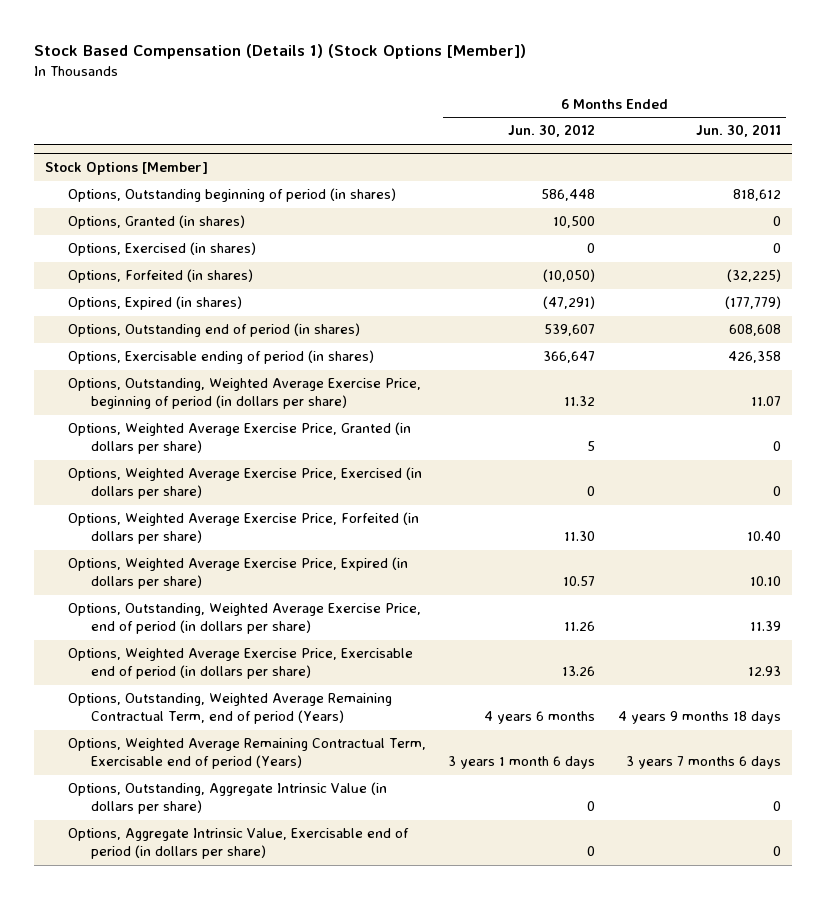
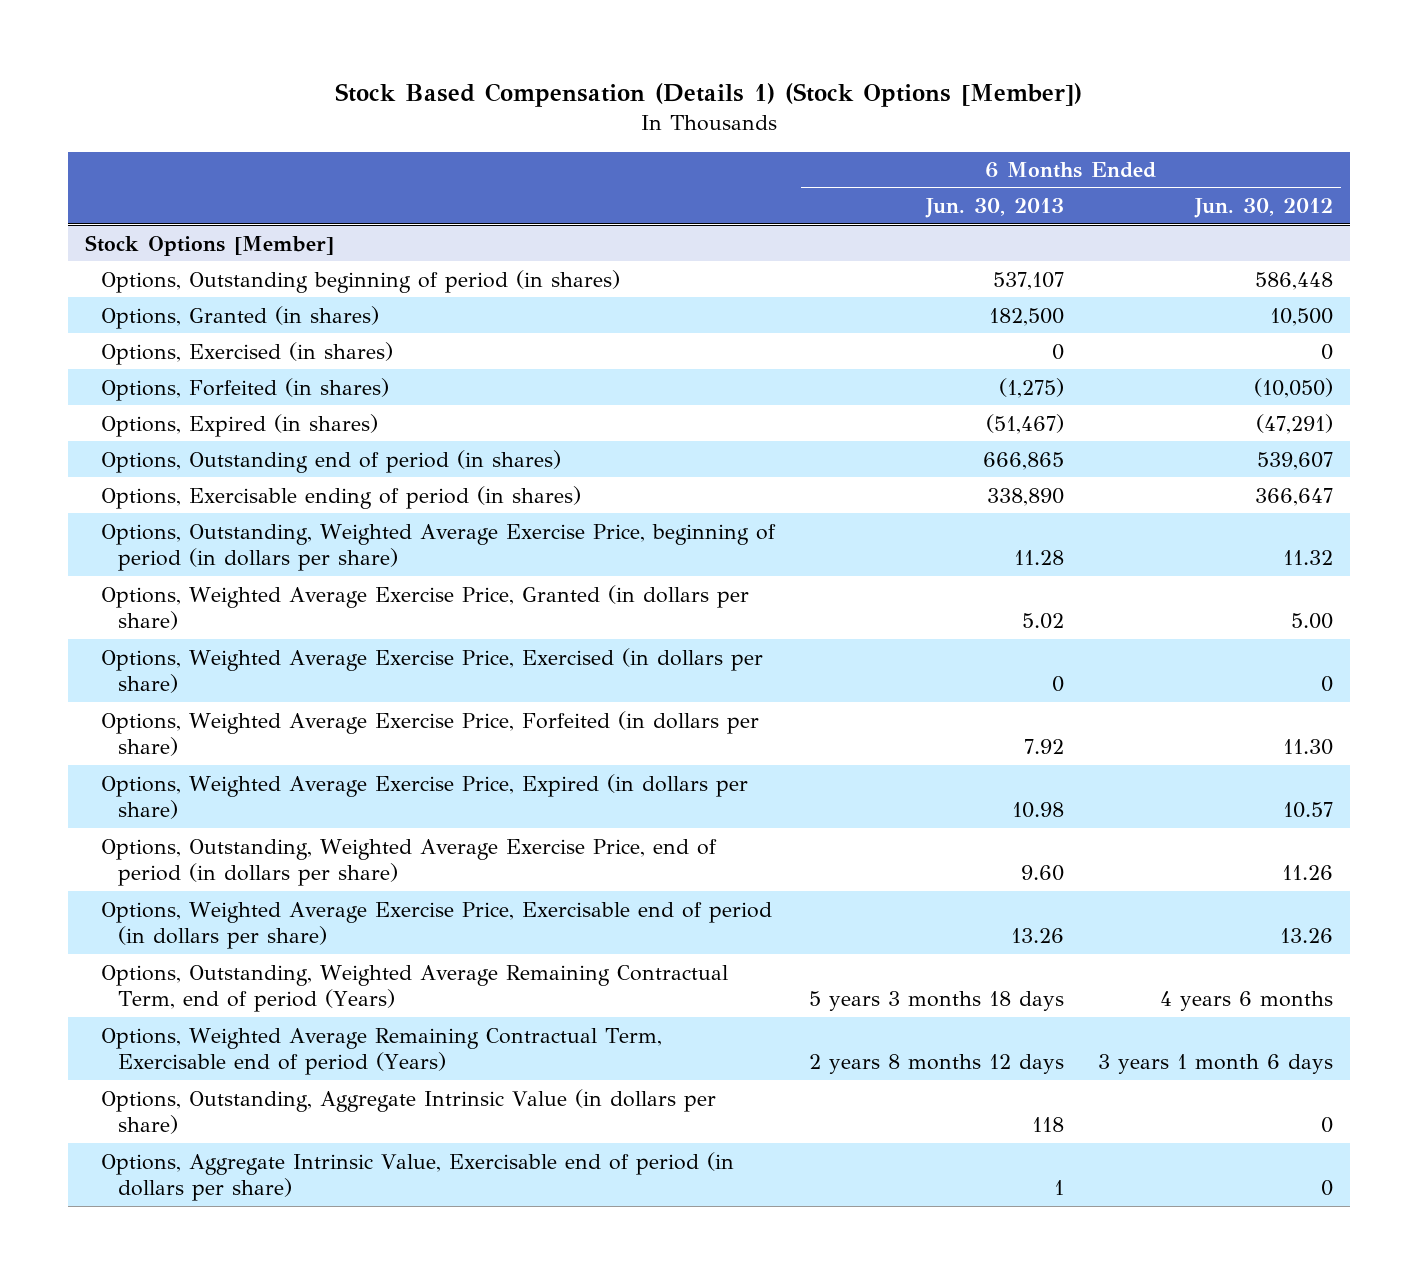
[695,124,781,138] Jun. 30, 2011 -> none
none -> [925,198,1065,219] Jun. 30, 2013
[587,441,596,452] 5 -> [1290,613,1333,630] 5.00

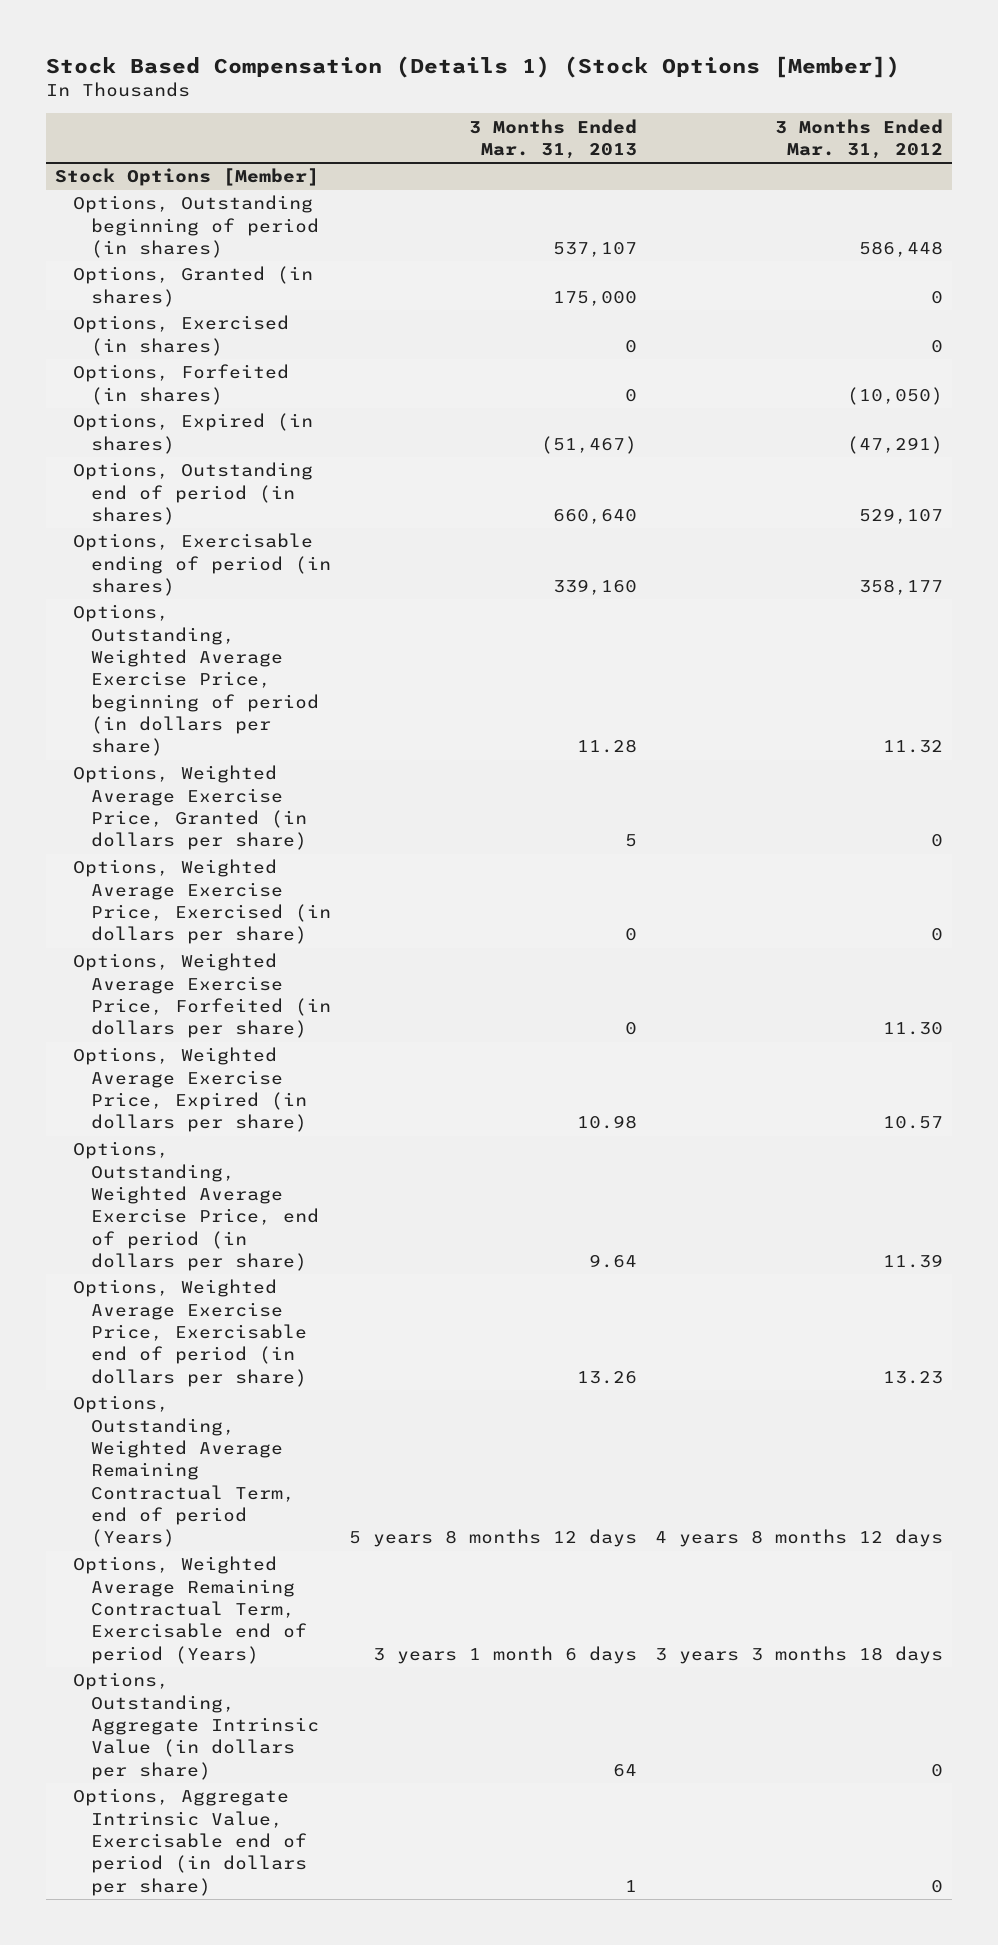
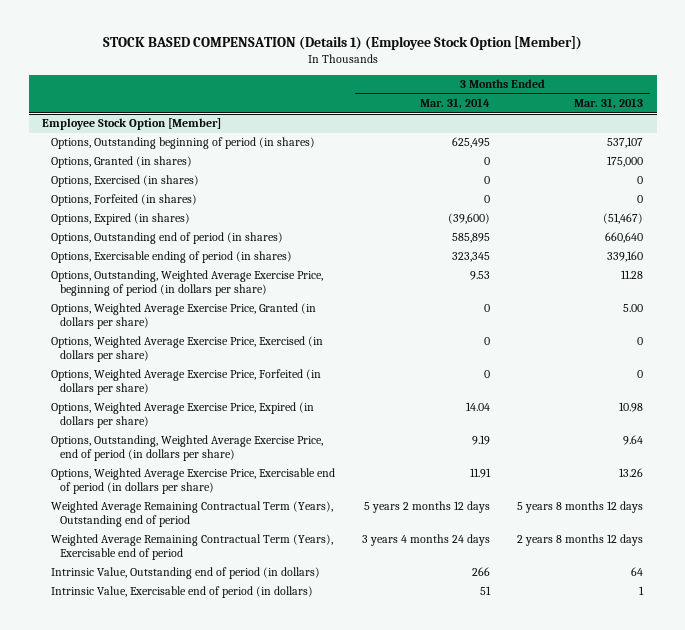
[45,55,900,78] Stock Based Compensation (Details 1) (Stock Options [Member]) -> [102,35,582,50] STOCK BASED COMPENSATION (Details 1) (Employee Stock Option [Member])
[774,118,943,159] 3 Months Ended Mar. 31, 2012 -> none
none -> [420,98,491,110] Mar. 31, 2014
[54,168,319,187] Stock Options [Member] -> [42,118,222,131] Employee Stock Option [Member]
[624,834,637,848] 5 -> [623,304,644,313] 5.00
[72,1395,295,1548] Options, Outstanding, Weighted Average Remaining Contractual Term, end of period (Years) -> [50,501,333,528] Weighted Average Remaining Contractual Term (Years), Outstanding end of period
[72,1556,307,1664] Options, Weighted Average Remaining Contractual Term, Exercisable end of period (Years) -> [50,534,333,561] Weighted Average Remaining Contractual Term (Years), Exercisable end of period
[372,1645,637,1664] 3 years 1 month 6 days -> [517,534,644,547] 2 years 8 months 12 days
[72,1672,319,1780] Options, Outstanding, Aggregate Intrinsic Value (in dollars per share) -> [50,567,320,580] Intrinsic Value, Outstanding end of period (in dollars)
[72,1788,307,1896] Options, Aggregate Intrinsic Value, Exercisable end of period (in dollars per share) -> [50,586,313,599] Intrinsic Value, Exercisable end of period (in dollars)

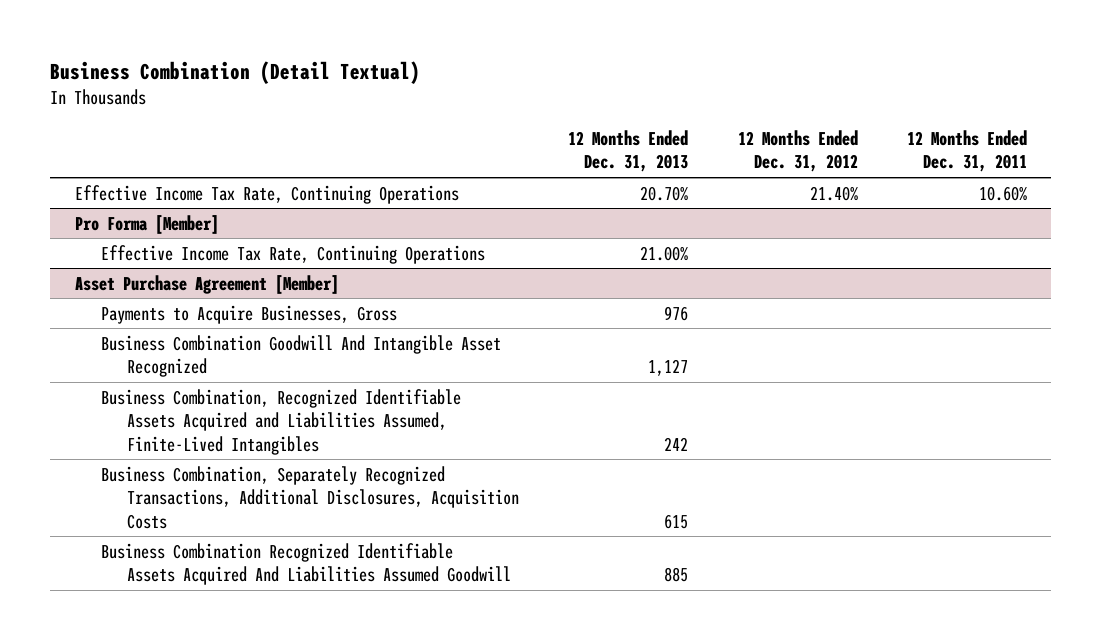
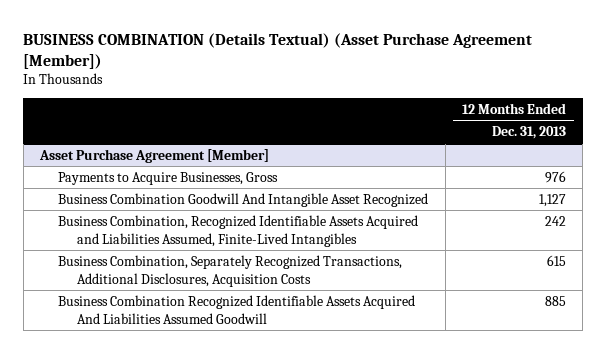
[50,61,421,85] Business Combination (Detail Textual) -> [23,32,533,69] BUSINESS COMBINATION (Details Textual) (Asset Purchase Agreement [Member])
[737,129,858,173] 12 Months Ended Dec. 31, 2012 -> none
[906,129,1027,173] 12 Months Ended Dec. 31, 2011 -> none
[74,184,459,204] Effective Income Tax Rate, Continuing Operations -> none
[74,214,219,234] Pro Forma [Member] -> none
[100,244,485,264] Effective Income Tax Rate, Continuing Operations -> none

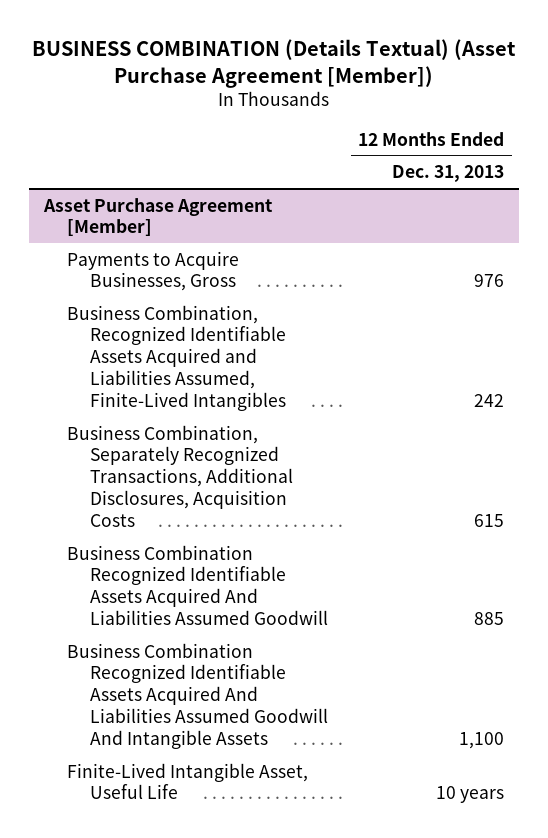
[58,192,429,207] Business Combination Goodwill And Intangible Asset Recognized -> none
none -> [66,642,328,749] Business Combination Recognized Identifiable Assets Acquired And Liabilities Assumed Goodwill And Intangible Assets
none -> [66,762,308,800] Finite-Lived Intangible Asset, Useful Life

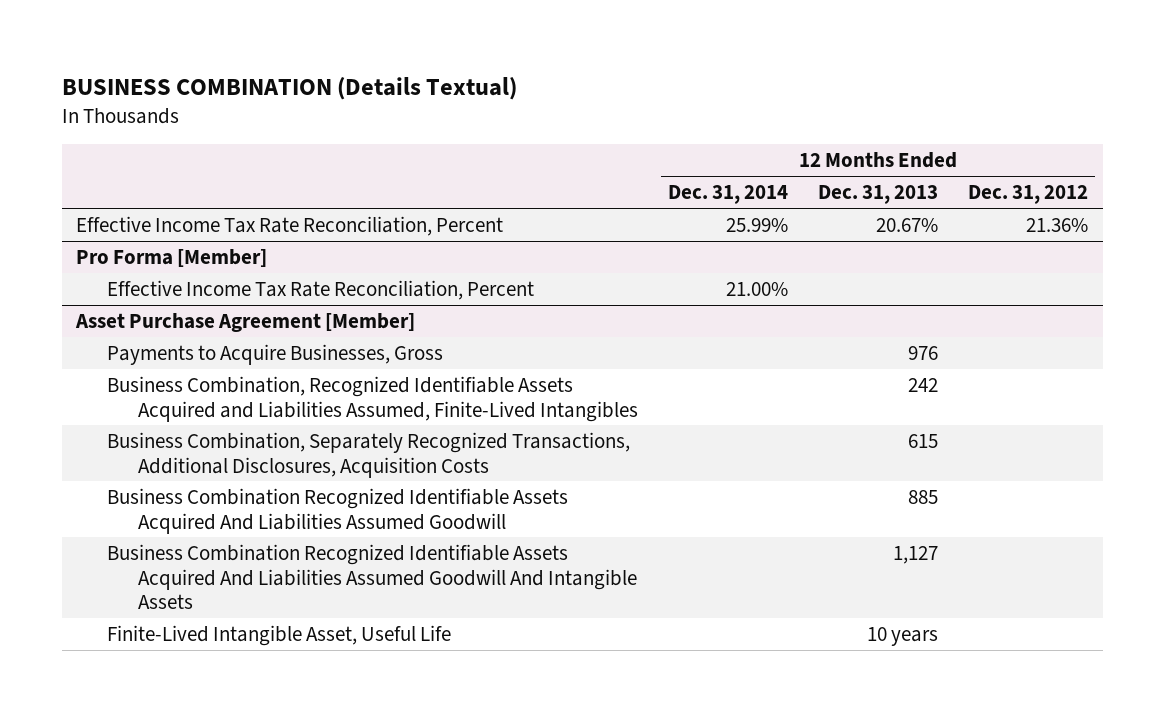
[32,38,517,88] BUSINESS COMBINATION (Details Textual) (Asset Purchase Agreement [Member]) -> [61,76,517,100] BUSINESS COMBINATION (Details Textual)
none -> [668,185,789,205] Dec. 31, 2014
none -> [967,185,1088,205] Dec. 31, 2012
none -> [76,215,504,236] Effective Income Tax Rate Reconciliation, Percent
none -> [76,248,268,267] Pro Forma [Member]
none -> [107,279,535,300] Effective Income Tax Rate Reconciliation, Percent
[459,731,505,749] 1,100 -> [892,545,938,564] 1,127

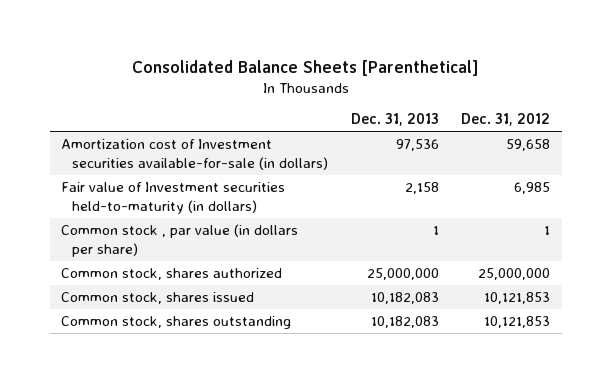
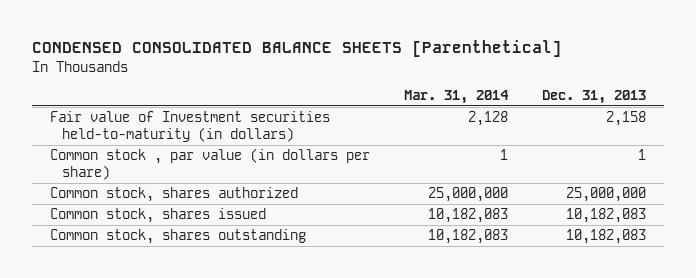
[131,59,479,76] Consolidated Balance Sheets [Parenthetical] -> [32,40,563,58] CONDENSED CONSOLIDATED BALANCE SHEETS [Parenthetical]
[461,113,551,127] Dec. 31, 2012 -> none
none -> [404,90,510,105] Mar. 31, 2014
[60,138,328,170] Amortization cost of Investment securities available-for-sale (in dollars) -> none

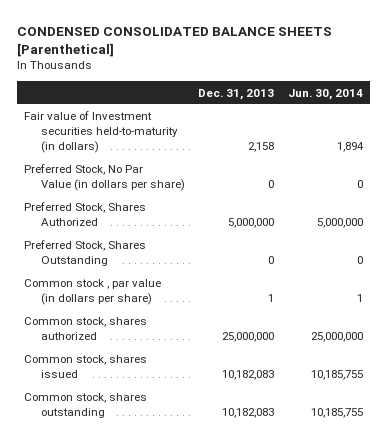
[404,90,510,105] Mar. 31, 2014 -> none
none -> [288,88,364,100] Jun. 30, 2014
none -> [24,164,185,192] Preferred Stock, No Par Value (in dollars per share)
none -> [24,202,147,227] Preferred Stock, Shares Authorized
none -> [24,240,147,267] Preferred Stock, Shares Outstanding

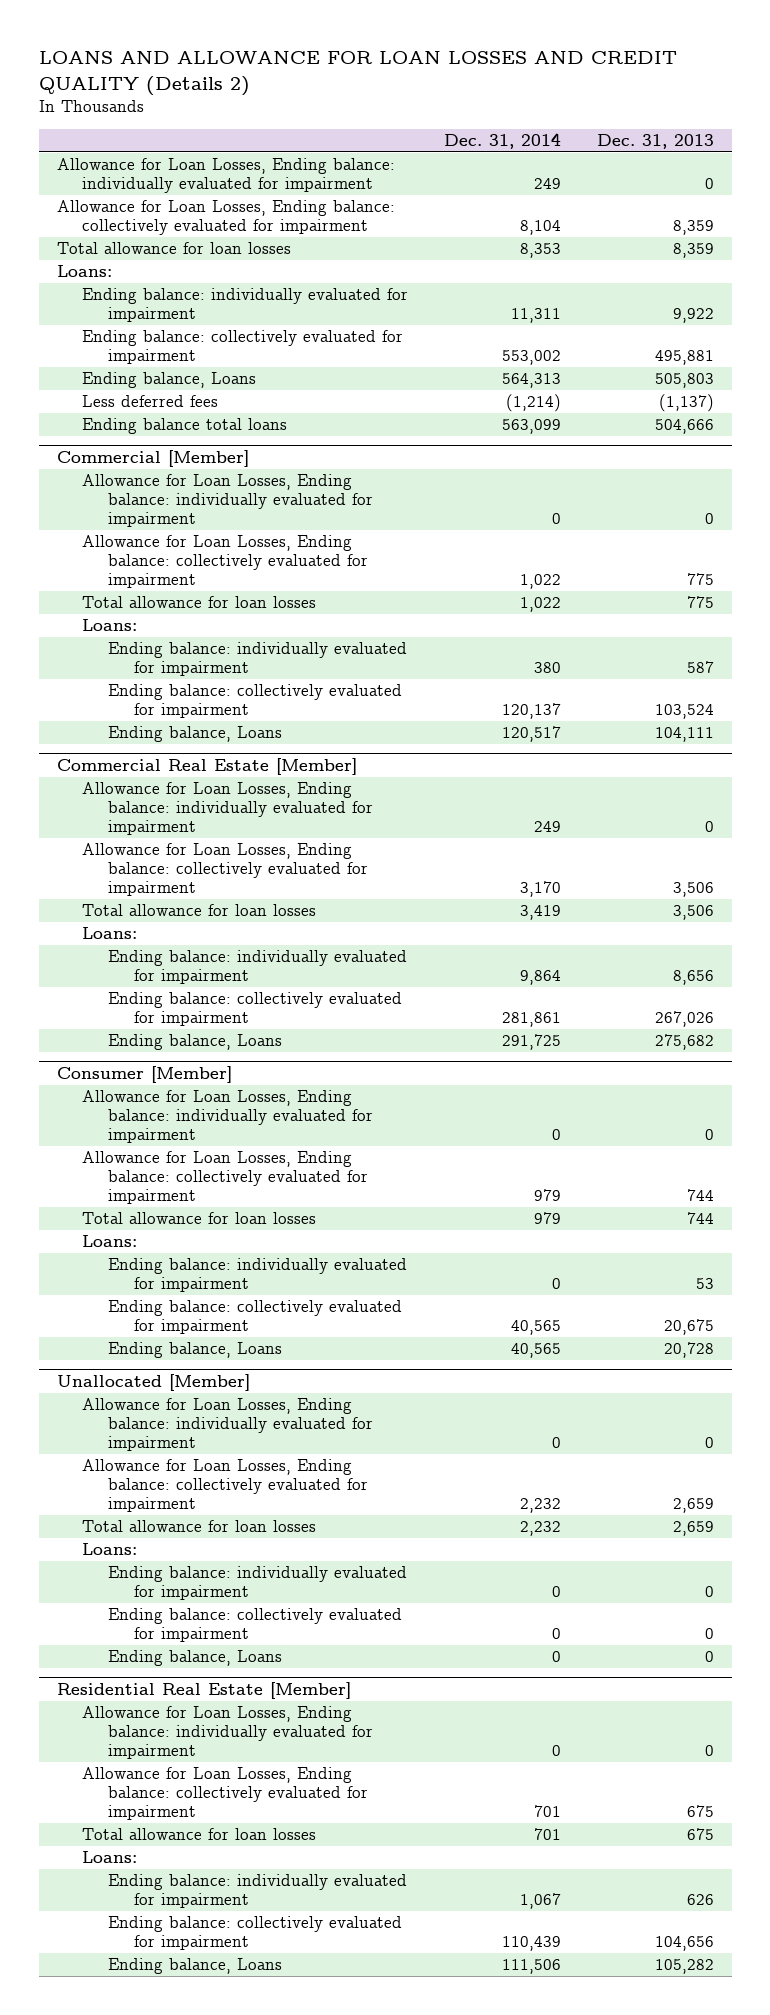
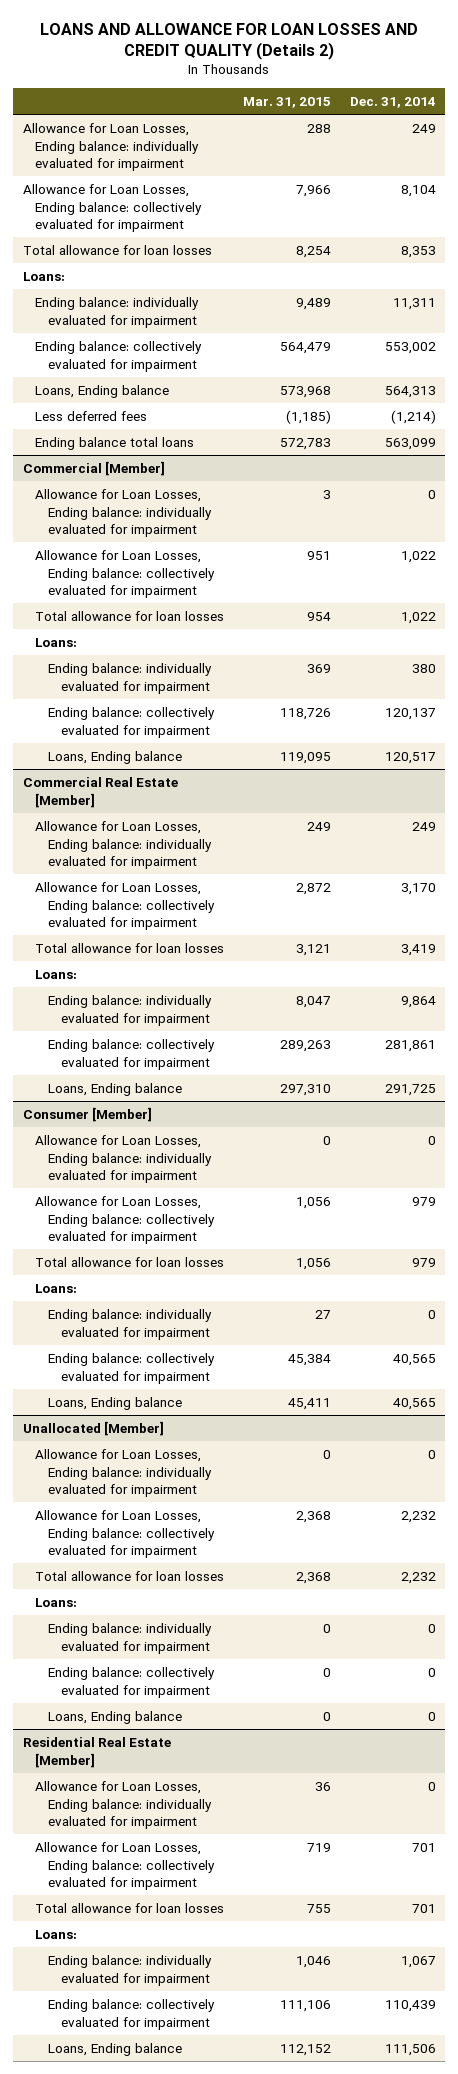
[596,133,714,149] Dec. 31, 2013 -> none
none -> [242,97,331,109] Mar. 31, 2015
[82,372,257,389] Ending balance, Loans -> [35,384,170,398] Loans, Ending balance
[108,726,283,743] Ending balance, Loans -> [47,750,182,764] Loans, Ending balance
[108,1034,283,1051] Ending balance, Loans -> [47,1082,182,1096] Loans, Ending balance
[108,1342,283,1359] Ending balance, Loans -> [47,1396,182,1410] Loans, Ending balance
[108,1650,283,1667] Ending balance, Loans -> [47,1710,182,1724] Loans, Ending balance
[108,1958,283,1975] Ending balance, Loans -> [47,2042,182,2056] Loans, Ending balance

